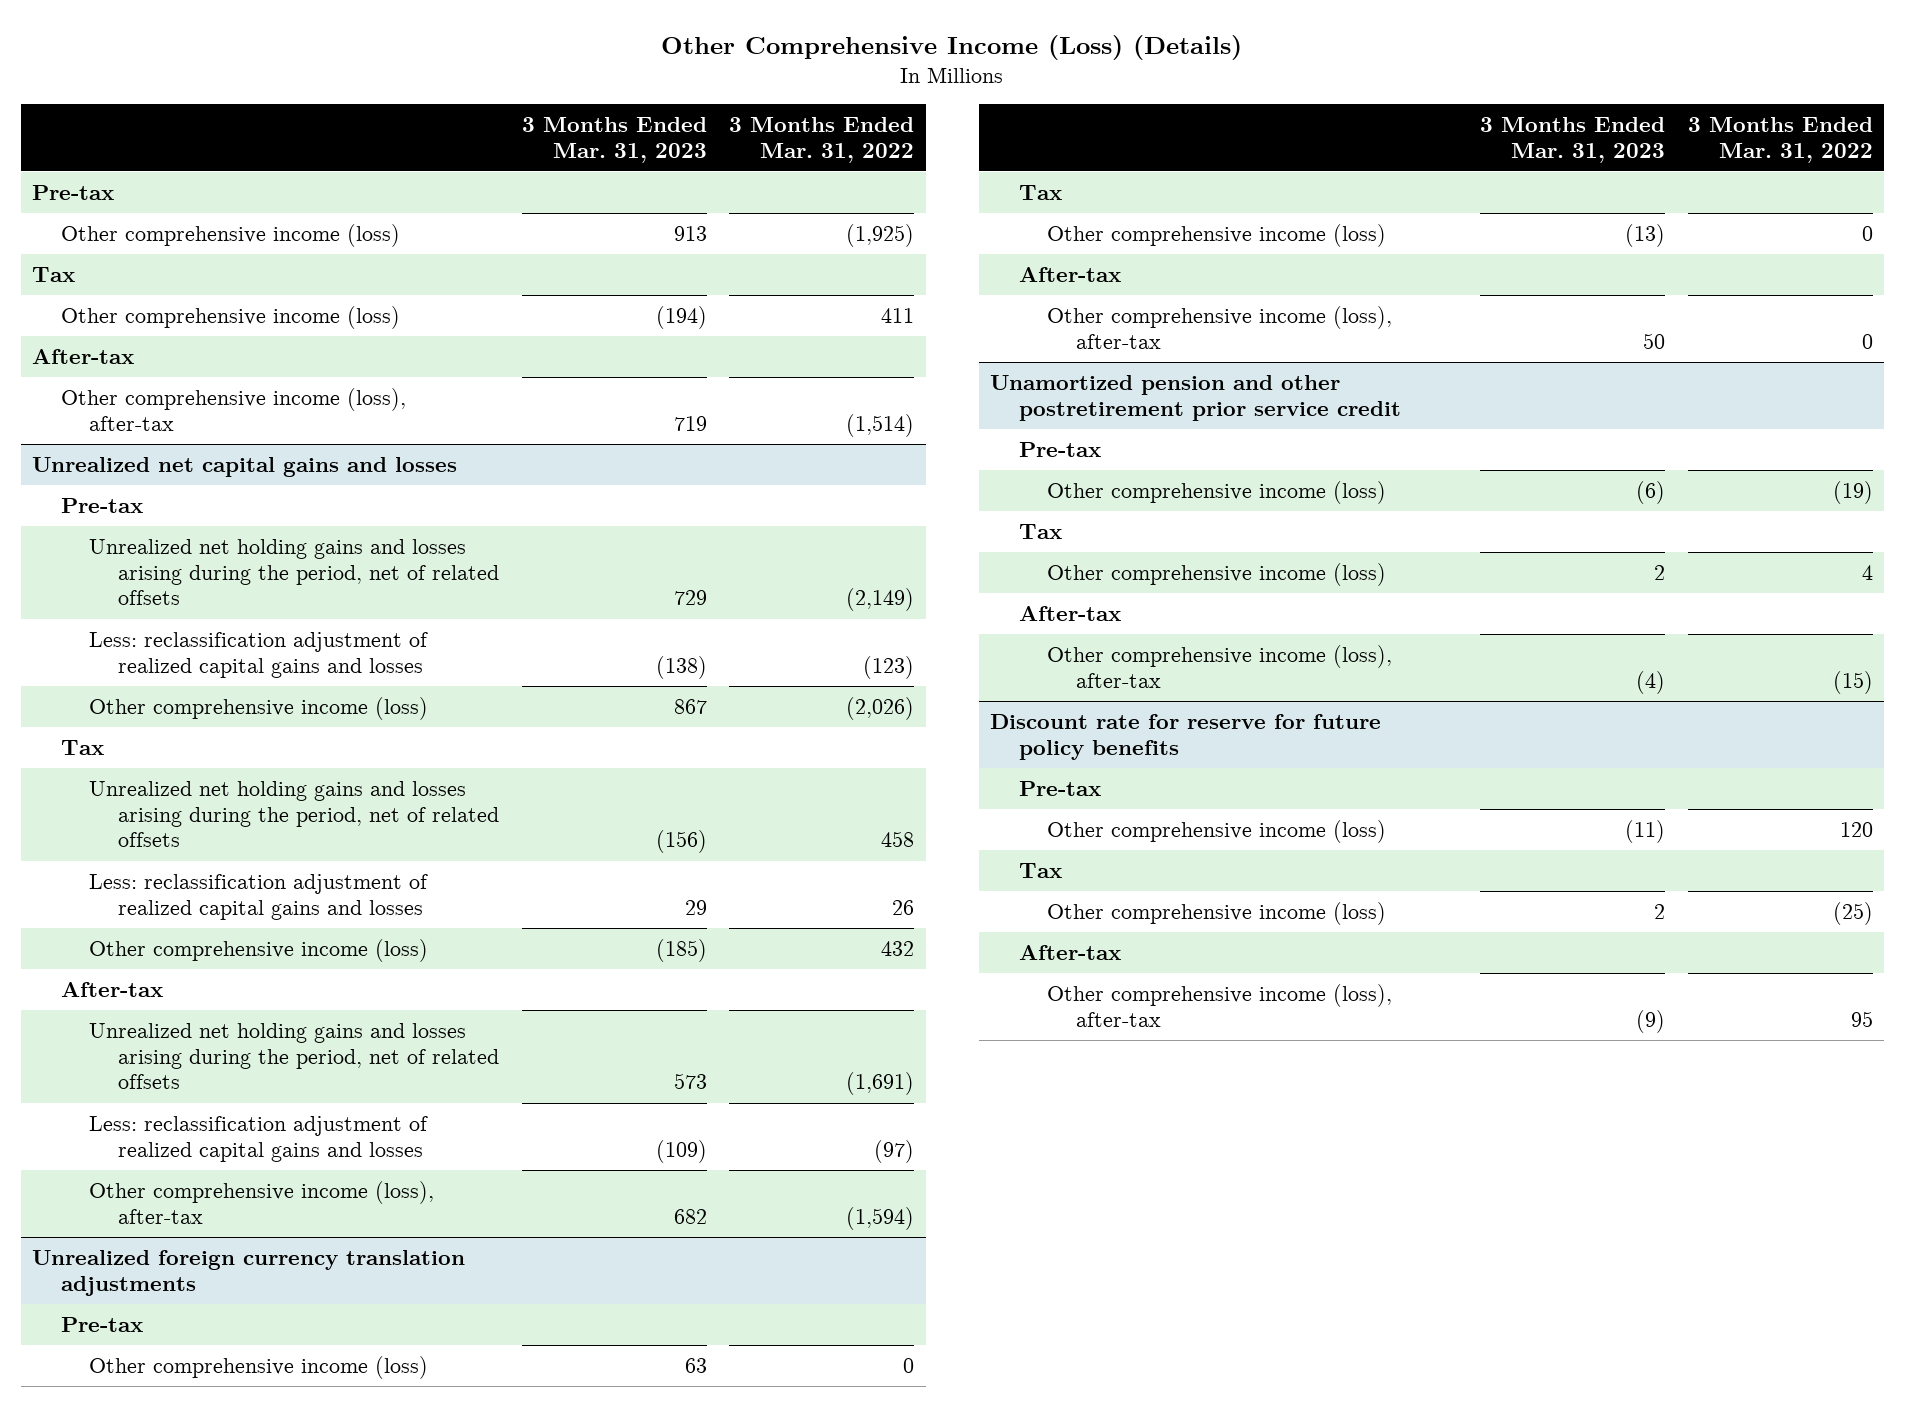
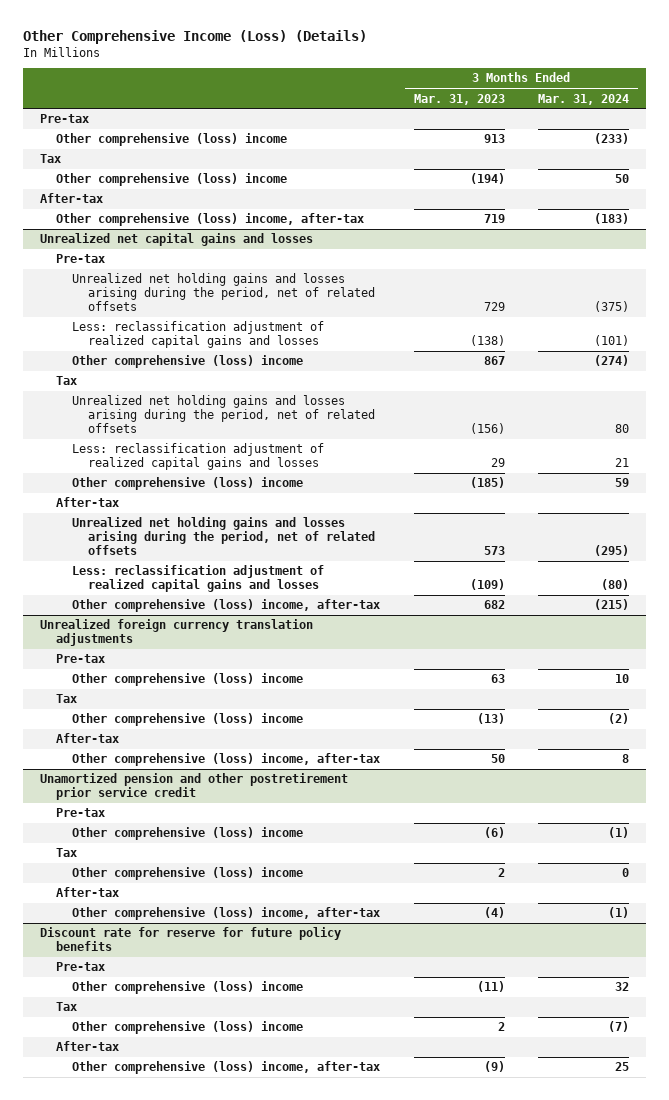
[729,116,915,163] 3 Months Ended Mar. 31, 2022 -> none
none -> [538,93,630,105] Mar. 31, 2024
[60,223,400,247] Other comprehensive income (loss) -> [56,133,288,147] Other comprehensive (loss) income
[60,305,400,329] Other comprehensive income (loss) -> [56,173,288,187] Other comprehensive (loss) income
[60,387,406,431] Other comprehensive income (loss), after-tax -> [56,213,365,227] Other comprehensive (loss) income, after-tax
[89,696,429,720] Other comprehensive income (loss) -> [72,355,304,369] Other comprehensive (loss) income
[89,938,429,962] Other comprehensive income (loss) -> [72,477,304,491] Other comprehensive (loss) income
[89,1180,435,1224] Other comprehensive income (loss), after-tax -> [72,599,381,613] Other comprehensive (loss) income, after-tax
[89,1355,429,1379] Other comprehensive income (loss) -> [72,673,304,687] Other comprehensive (loss) income
[1047,223,1387,247] Other comprehensive income (loss) -> [72,713,304,727] Other comprehensive (loss) income
[1047,305,1393,349] Other comprehensive income (loss), after-tax -> [72,753,381,767] Other comprehensive (loss) income, after-tax
[1047,480,1387,504] Other comprehensive income (loss) -> [72,827,304,841] Other comprehensive (loss) income
[1047,562,1387,586] Other comprehensive income (loss) -> [72,867,304,881] Other comprehensive (loss) income
[1047,644,1393,688] Other comprehensive income (loss), after-tax -> [72,907,381,921] Other comprehensive (loss) income, after-tax
[1047,819,1387,843] Other comprehensive income (loss) -> [72,981,304,995] Other comprehensive (loss) income
[1047,901,1387,925] Other comprehensive income (loss) -> [72,1021,304,1035] Other comprehensive (loss) income
[1047,983,1393,1027] Other comprehensive income (loss), after-tax -> [72,1061,381,1075] Other comprehensive (loss) income, after-tax

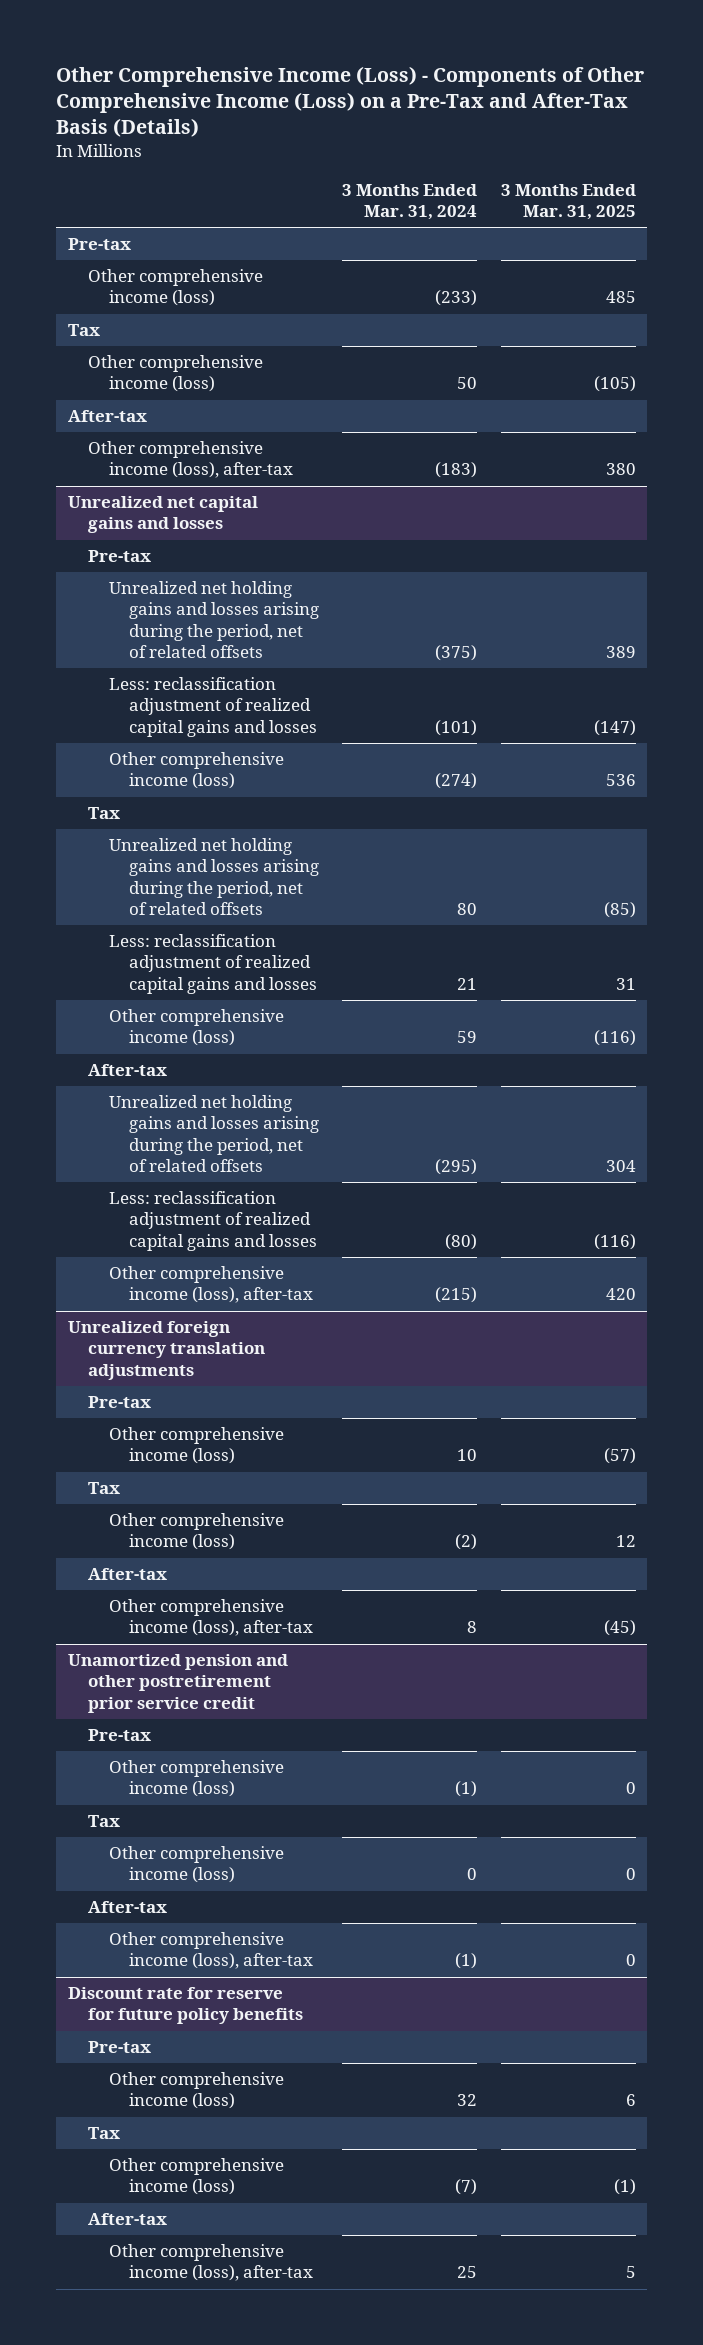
[23,30,368,45] Other Comprehensive Income (Loss) (Details) -> [56,66,645,138] Other Comprehensive Income (Loss) - Components of Other Comprehensive Income (Loss) on a Pre-Tax and After-Tax Basis (Details)
[413,93,505,105] Mar. 31, 2023 -> none
none -> [500,183,636,221] 3 Months Ended Mar. 31, 2025
[56,133,288,147] Other comprehensive (loss) income -> [88,269,264,307] Other comprehensive income (loss)
[56,173,288,187] Other comprehensive (loss) income -> [88,355,264,393] Other comprehensive income (loss)
[56,213,365,227] Other comprehensive (loss) income, after-tax -> [88,441,293,479] Other comprehensive income (loss), after-tax
[72,355,304,369] Other comprehensive (loss) income -> [108,752,284,790] Other comprehensive income (loss)
[72,477,304,491] Other comprehensive (loss) income -> [108,1009,284,1047] Other comprehensive income (loss)
[72,599,381,613] Other comprehensive (loss) income, after-tax -> [108,1266,314,1304] Other comprehensive income (loss), after-tax
[72,673,304,687] Other comprehensive (loss) income -> [108,1427,284,1465] Other comprehensive income (loss)
[72,713,304,727] Other comprehensive (loss) income -> [108,1513,284,1551] Other comprehensive income (loss)
[72,753,381,767] Other comprehensive (loss) income, after-tax -> [108,1599,314,1637] Other comprehensive income (loss), after-tax
[72,827,304,841] Other comprehensive (loss) income -> [108,1760,284,1798] Other comprehensive income (loss)
[72,867,304,881] Other comprehensive (loss) income -> [108,1846,284,1884] Other comprehensive income (loss)
[72,907,381,921] Other comprehensive (loss) income, after-tax -> [108,1932,314,1970] Other comprehensive income (loss), after-tax
[72,981,304,995] Other comprehensive (loss) income -> [108,2072,284,2110] Other comprehensive income (loss)
[72,1021,304,1035] Other comprehensive (loss) income -> [108,2158,284,2196] Other comprehensive income (loss)
[72,1061,381,1075] Other comprehensive (loss) income, after-tax -> [108,2244,314,2282] Other comprehensive income (loss), after-tax

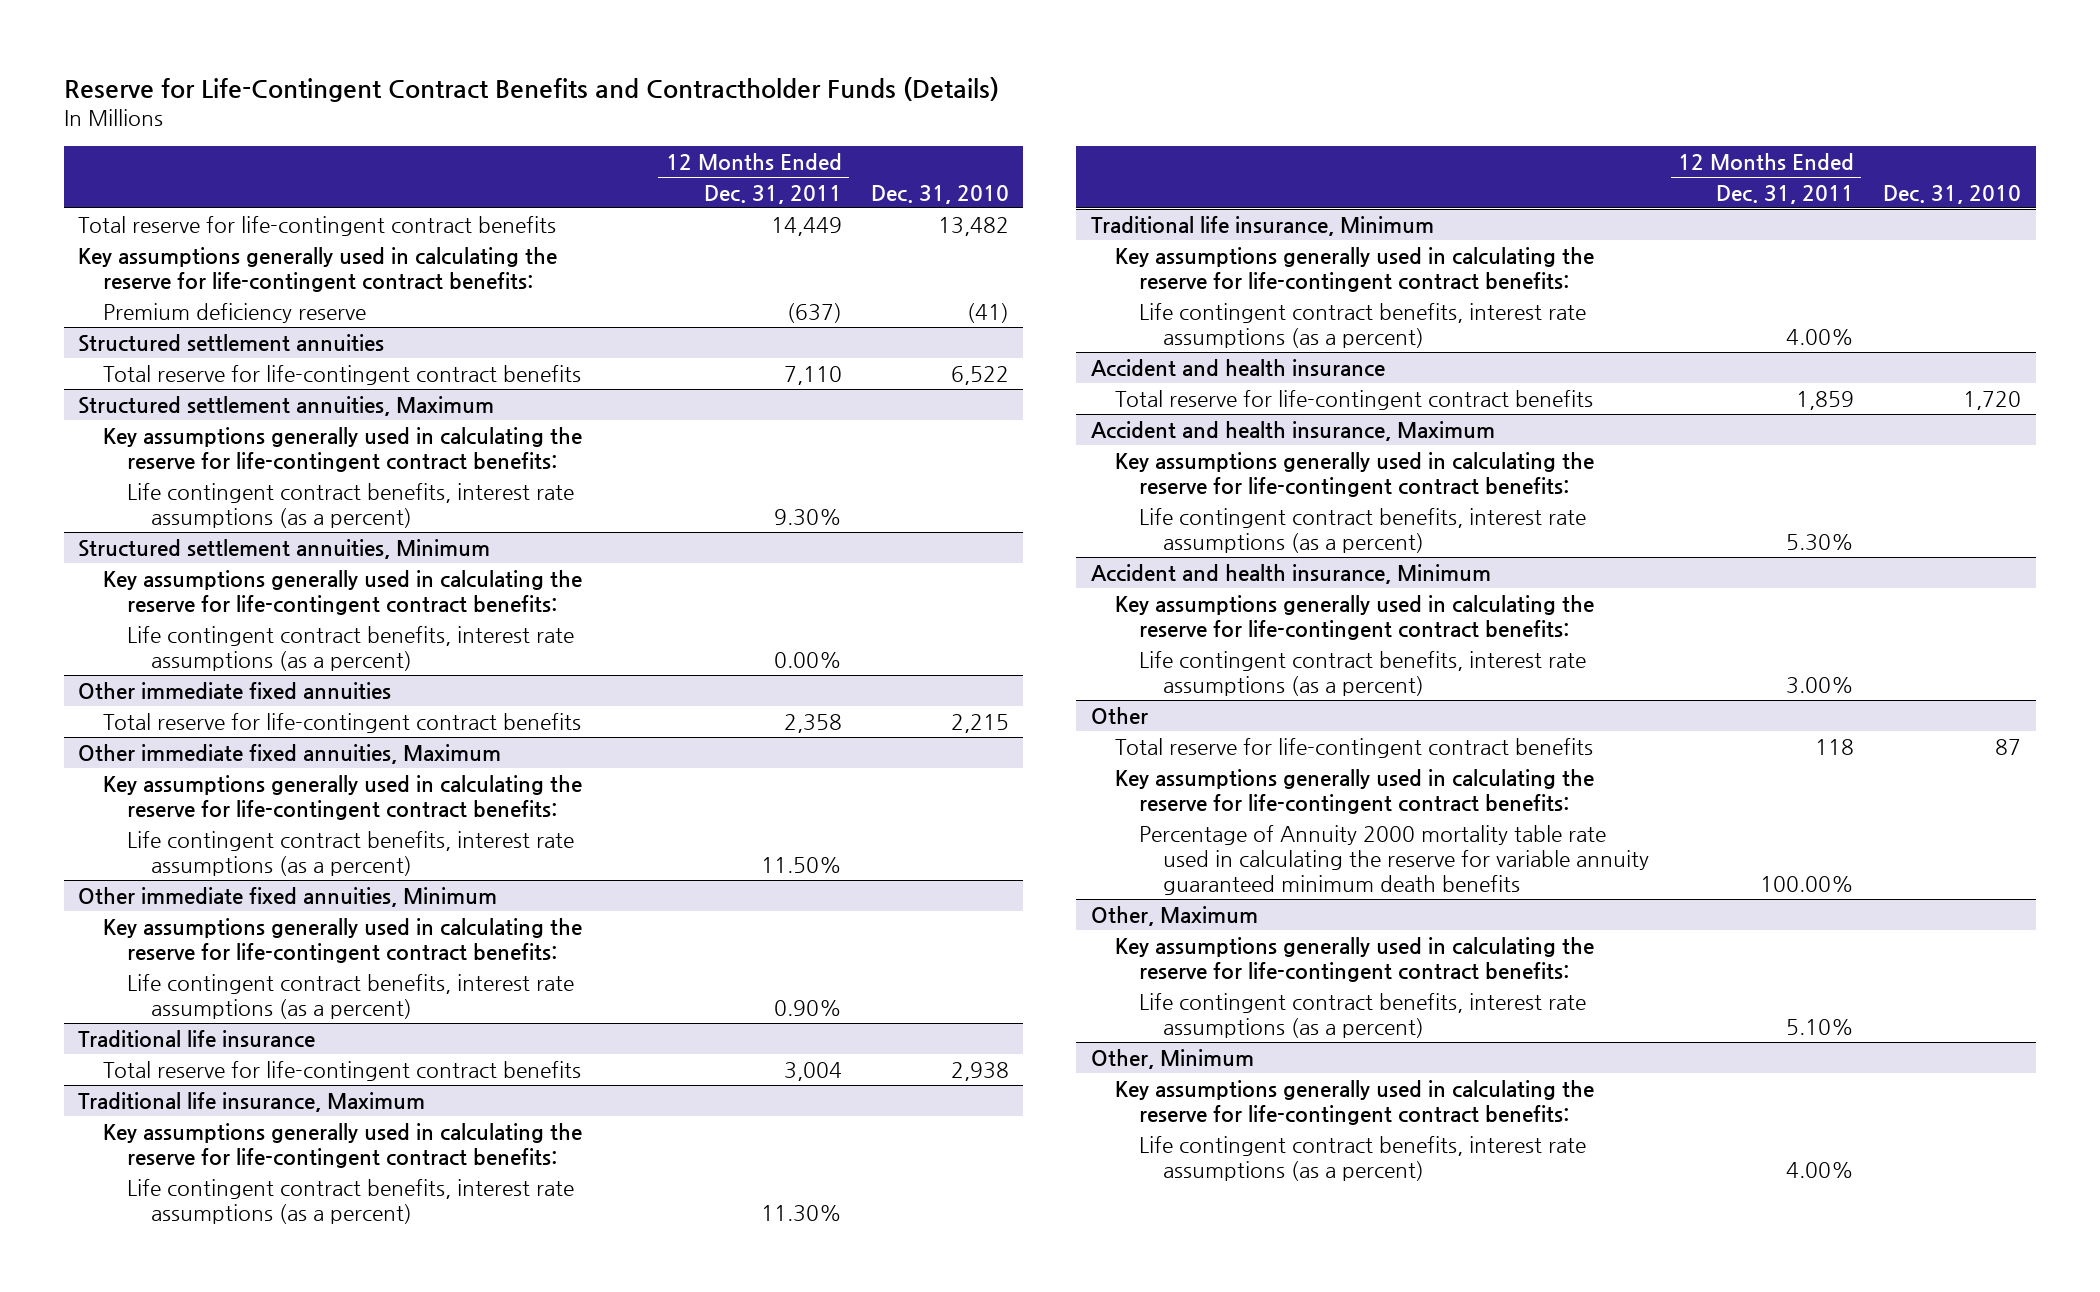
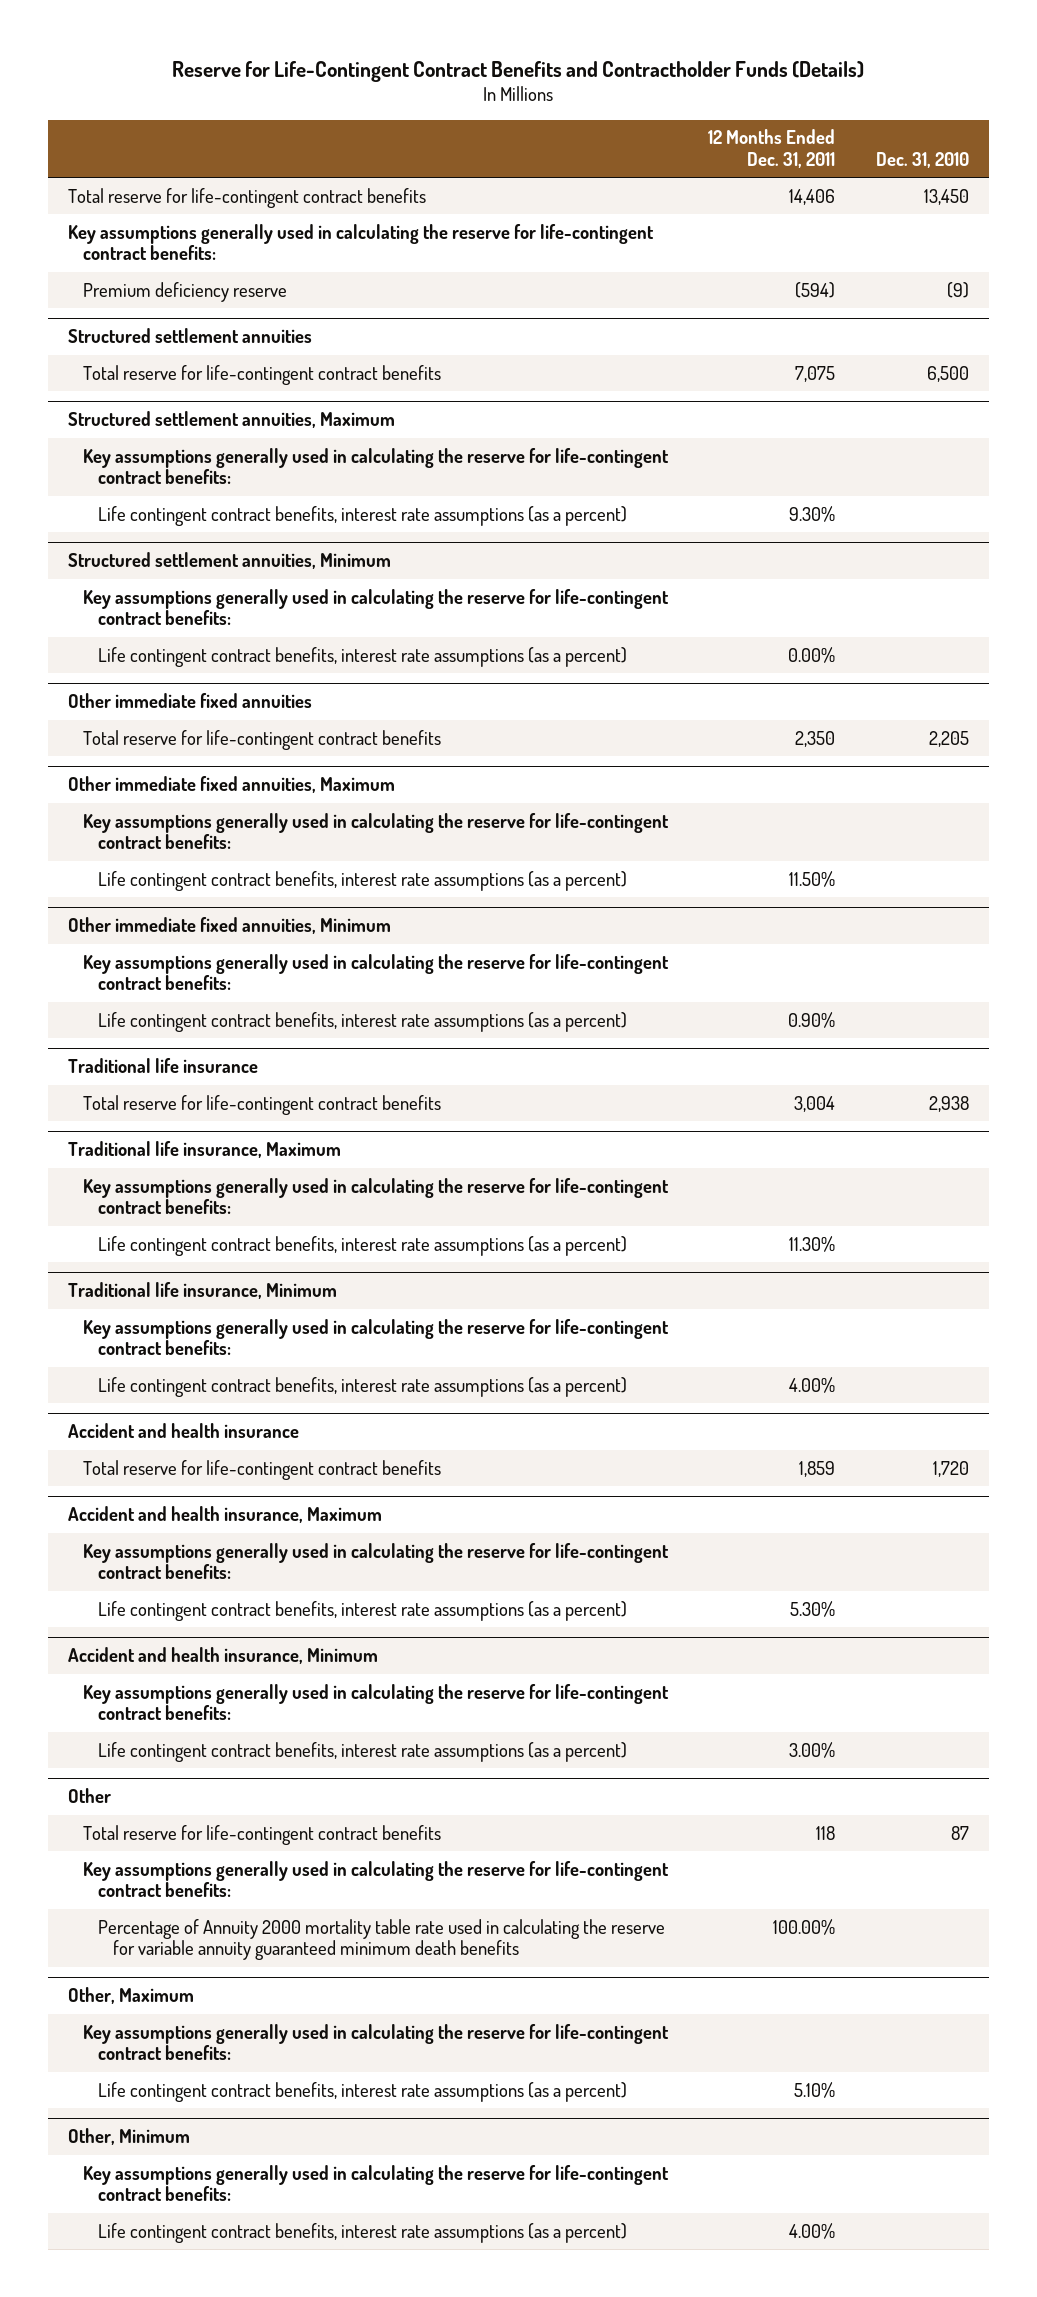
[770,216,842,236] 14,449 -> [789,188,836,205] 14,406
[937,216,1009,236] 13,482 -> [923,188,969,205] 13,450
[786,302,842,323] (637) -> [795,281,836,298] (594)
[966,302,1009,323] (41) -> [946,281,969,298] (9)
[783,365,842,385] 7,110 -> [795,365,836,382] 7,075
[950,365,1009,385] 6,522 -> [926,365,969,382] 6,500
[783,713,842,733] 2,358 -> [795,730,836,747] 2,350
[950,713,1009,733] 2,215 -> [928,730,969,747] 2,205

